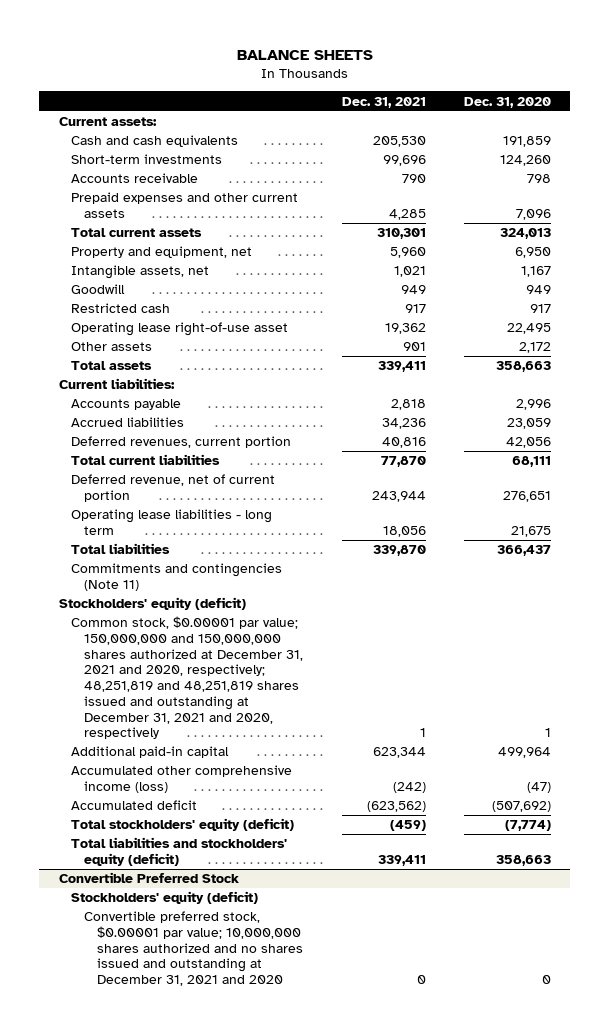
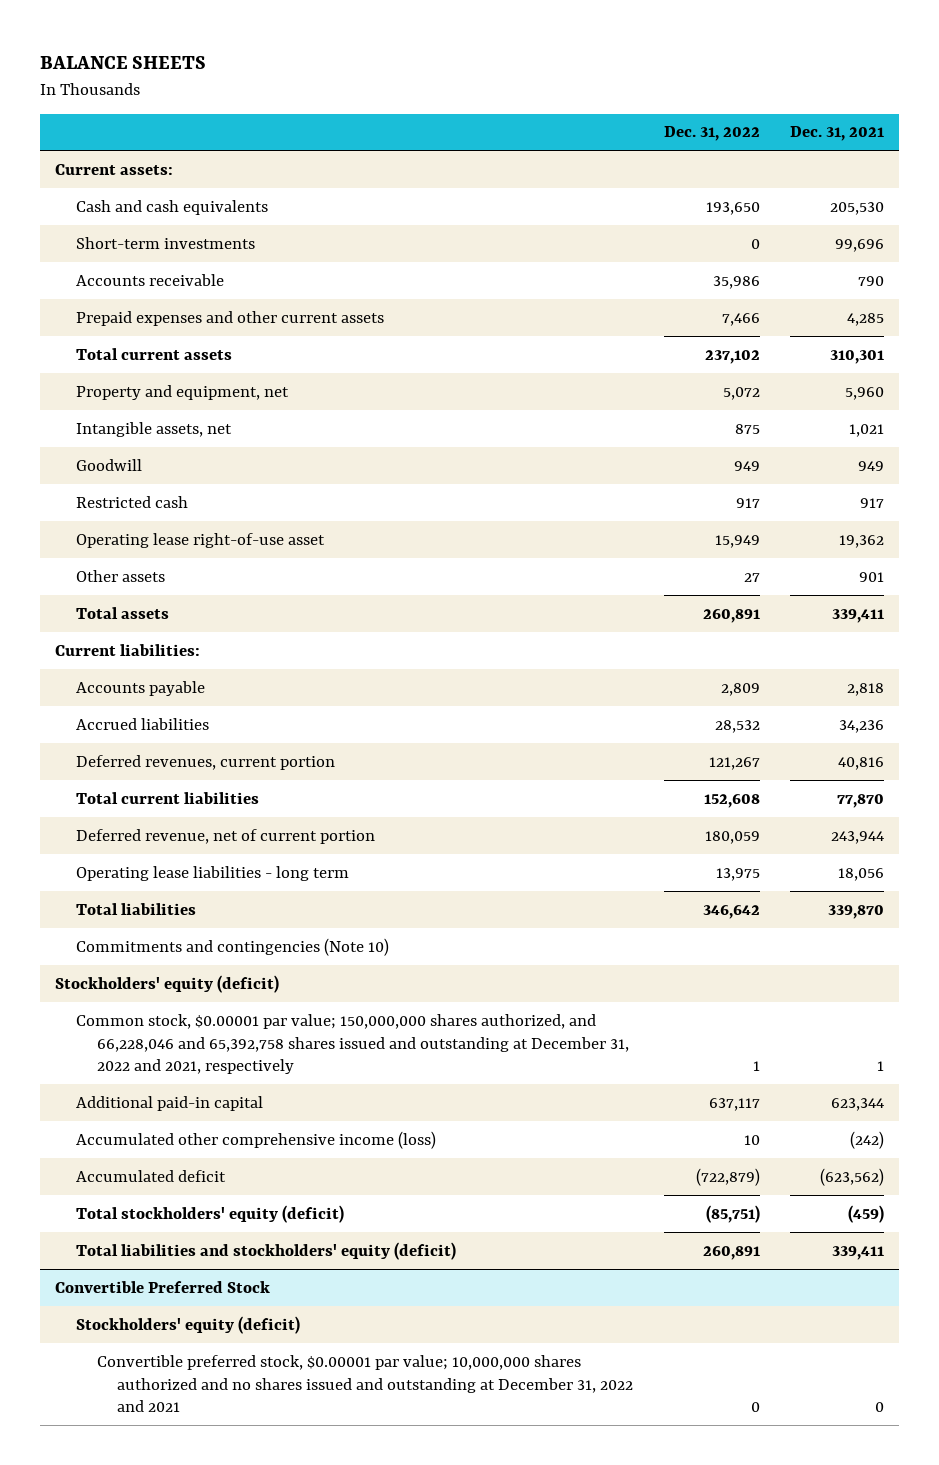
[464,96,552,108] Dec. 31, 2020 -> none
none -> [663,126,760,142] Dec. 31, 2022
[71,563,283,591] Commitments and contingencies (Note 11) -> [75,937,389,956] Commitments and contingencies (Note 10)
[71,616,304,740] Common stock, $0.00001 par value; 150,000,000 and 150,000,000 shares authorized at December 31, 2021 and 2020, respectively; 48,251,819 and 48,251,819 shares issued and outstanding at December 31, 2021 and 2020, respectively -> [75,1013,629,1075] Common stock, $0.00001 par value; 150,000,000 shares authorized, and 66,228,046 and 65,392,758 shares issued and outstanding at December 31, 2022 and 2021, respectively
[84,911,304,987] Convertible preferred stock, $0.00001 par value; 10,000,000 shares authorized and no shares issued and outstanding at December 31, 2021 and 2020 -> [96,1354,634,1413] Convertible preferred stock, $0.00001 par value; 10,000,000 shares authorized and no shares issued and outstanding at December 31, 2022 and 2021

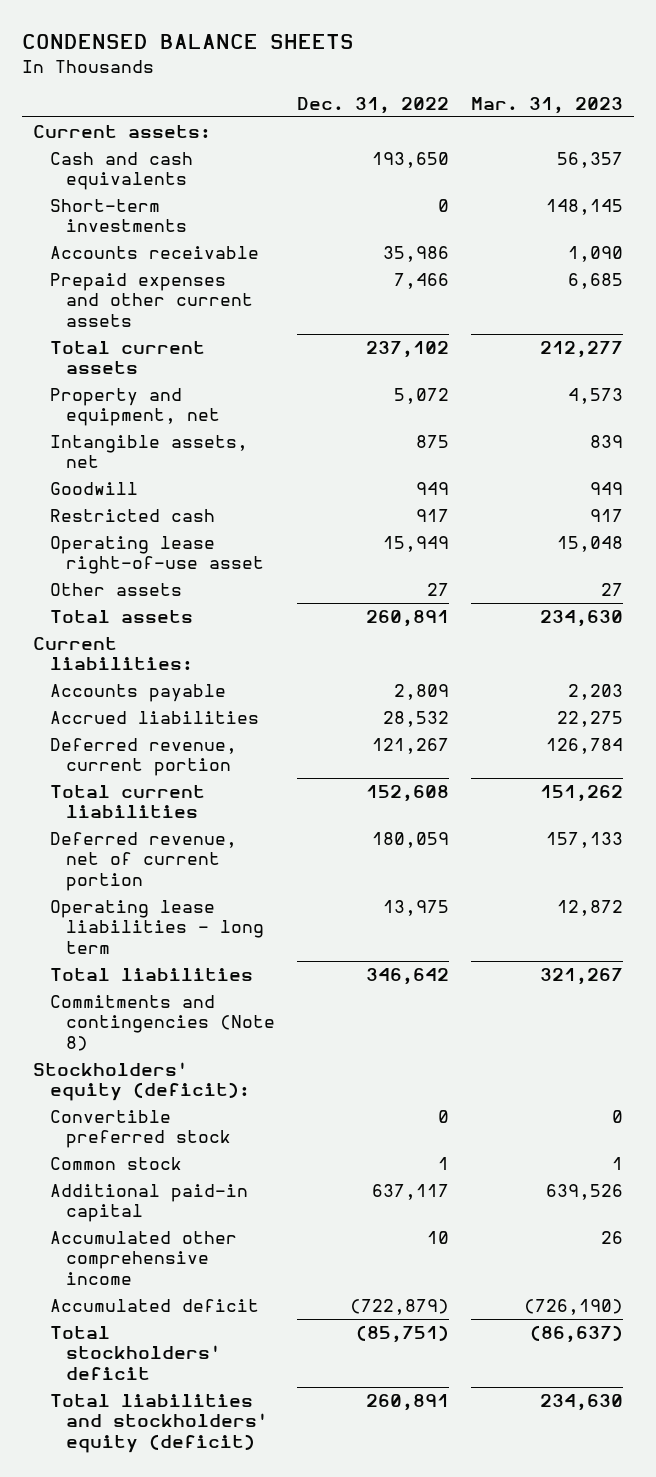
[40,56,207,70] BALANCE SHEETS -> [22,34,355,50] CONDENSED BALANCE SHEETS
[789,126,884,142] Dec. 31, 2021 -> none
none -> [470,97,623,115] Mar. 31, 2023
[75,754,335,770] Deferred revenues, current portion -> [49,737,237,777] Deferred revenue, current portion
[75,937,389,956] Commitments and contingencies (Note 10) -> [49,994,276,1051] Commitments and contingencies (Note 8)
[55,974,280,993] Stockholders' equity (deficit) -> [33,1061,250,1102] Stockholders' equity (deficit):
none -> [49,1109,232,1149] Convertible preferred stock
[75,1013,629,1075] Common stock, $0.00001 par value; 150,000,000 shares authorized, and 66,228,046 and 65,392,758 shares issued and outstanding at December 31, 2022 and 2021, respectively -> [49,1156,182,1170] Common stock
[75,1130,436,1149] Accumulated other comprehensive income (loss) -> [49,1230,237,1285] Accumulated other comprehensive income
[75,1204,344,1223] Total stockholders' equity (deficit) -> [49,1325,222,1380] Total stockholders' deficit
[55,1280,271,1293] Convertible Preferred Stock -> none
[75,1315,300,1334] Stockholders' equity (deficit) -> none
[96,1354,634,1413] Convertible preferred stock, $0.00001 par value; 10,000,000 shares authorized and no shares issued and outstanding at December 31, 2022 and 2021 -> none

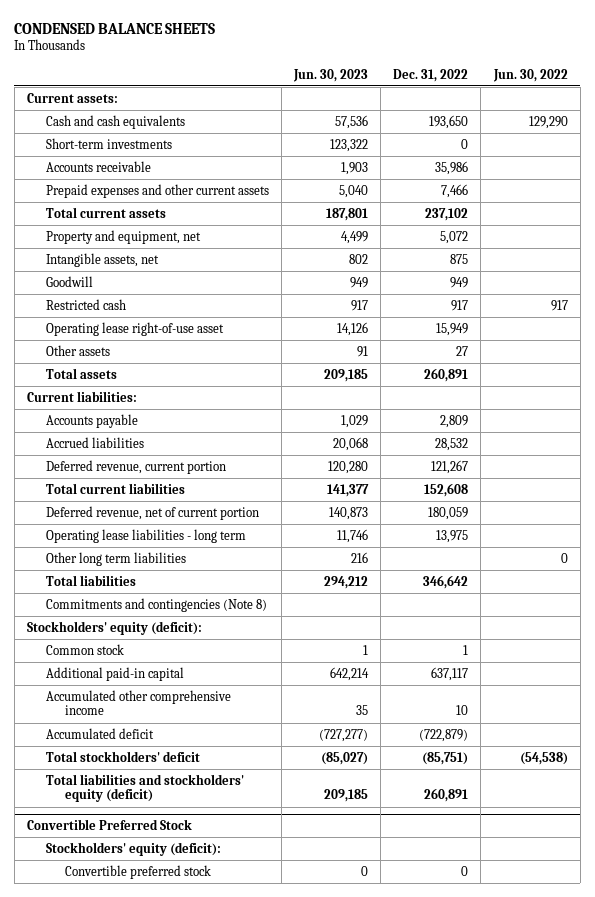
[470,97,623,115] Mar. 31, 2023 -> none
none -> [293,68,369,82] Jun. 30, 2023
none -> [492,68,568,82] Jun. 30, 2022
none -> [45,551,186,566] Other long term liabilities
[49,1109,232,1149] Convertible preferred stock -> none
none -> [27,819,193,831] Convertible Preferred Stock
none -> [45,841,221,856] Stockholders' equity (deficit):
none -> [64,864,211,879] Convertible preferred stock

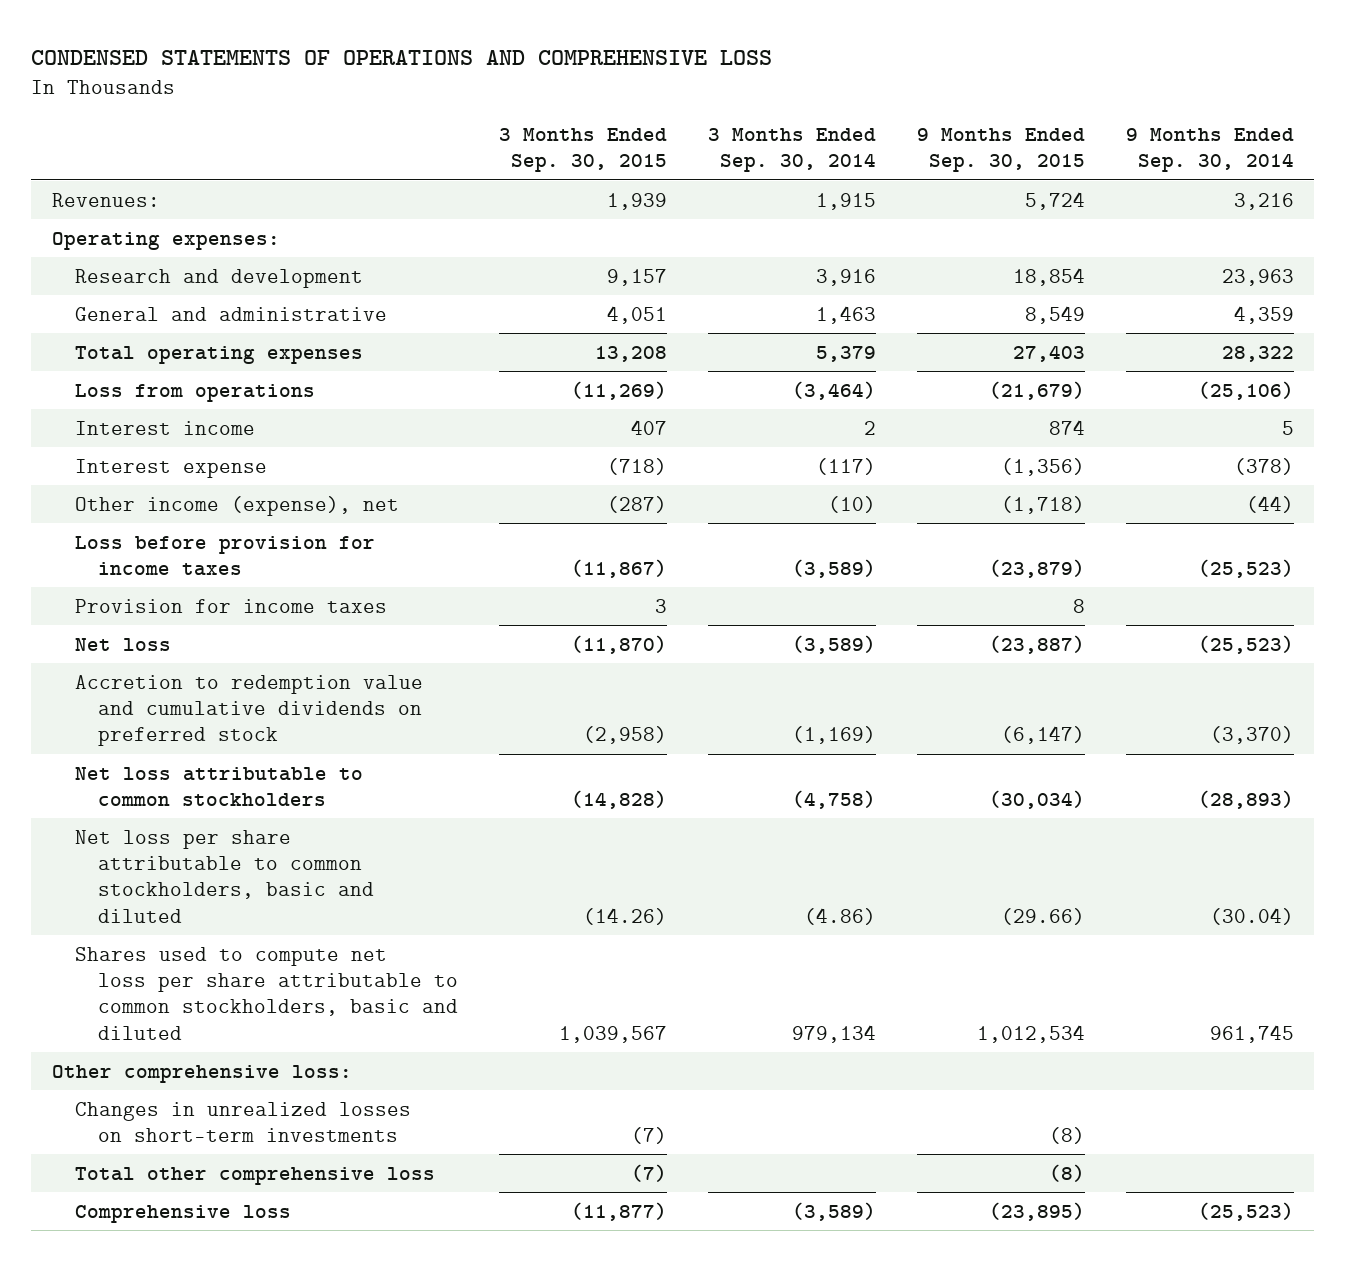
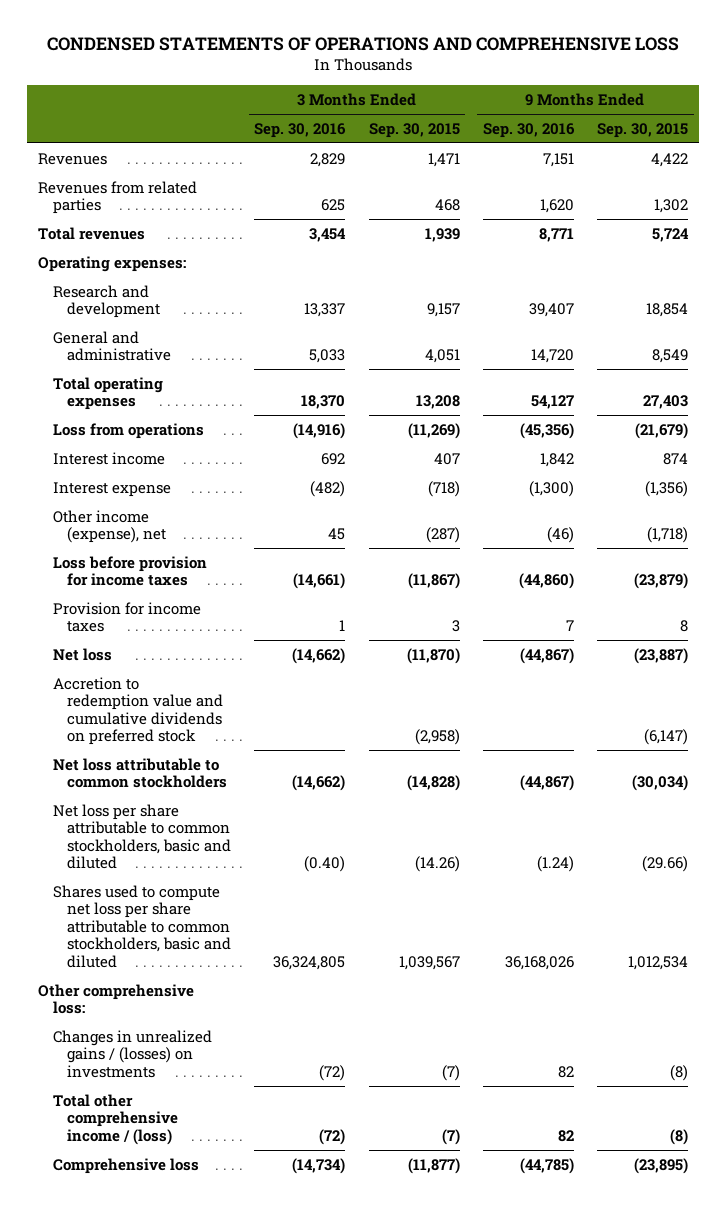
[707,128,876,173] 3 Months Ended Sep. 30, 2014 -> none
[1125,128,1294,173] 9 Months Ended Sep. 30, 2014 -> none
none -> [254,122,347,138] Sep. 30, 2016
none -> [482,122,575,138] Sep. 30, 2016
none -> [38,152,108,165] Revenues
none -> [38,180,198,215] Revenues from related parties
[51,192,160,207] Revenues: -> [38,226,146,240] Total revenues
[74,1101,411,1142] Changes in unrealized losses on short-term investments -> [52,1029,212,1078] Changes in unrealized gains / (losses) on investments
[74,1166,435,1185] Total other comprehensive loss -> [52,1093,179,1145] Total other comprehensive income / (loss)

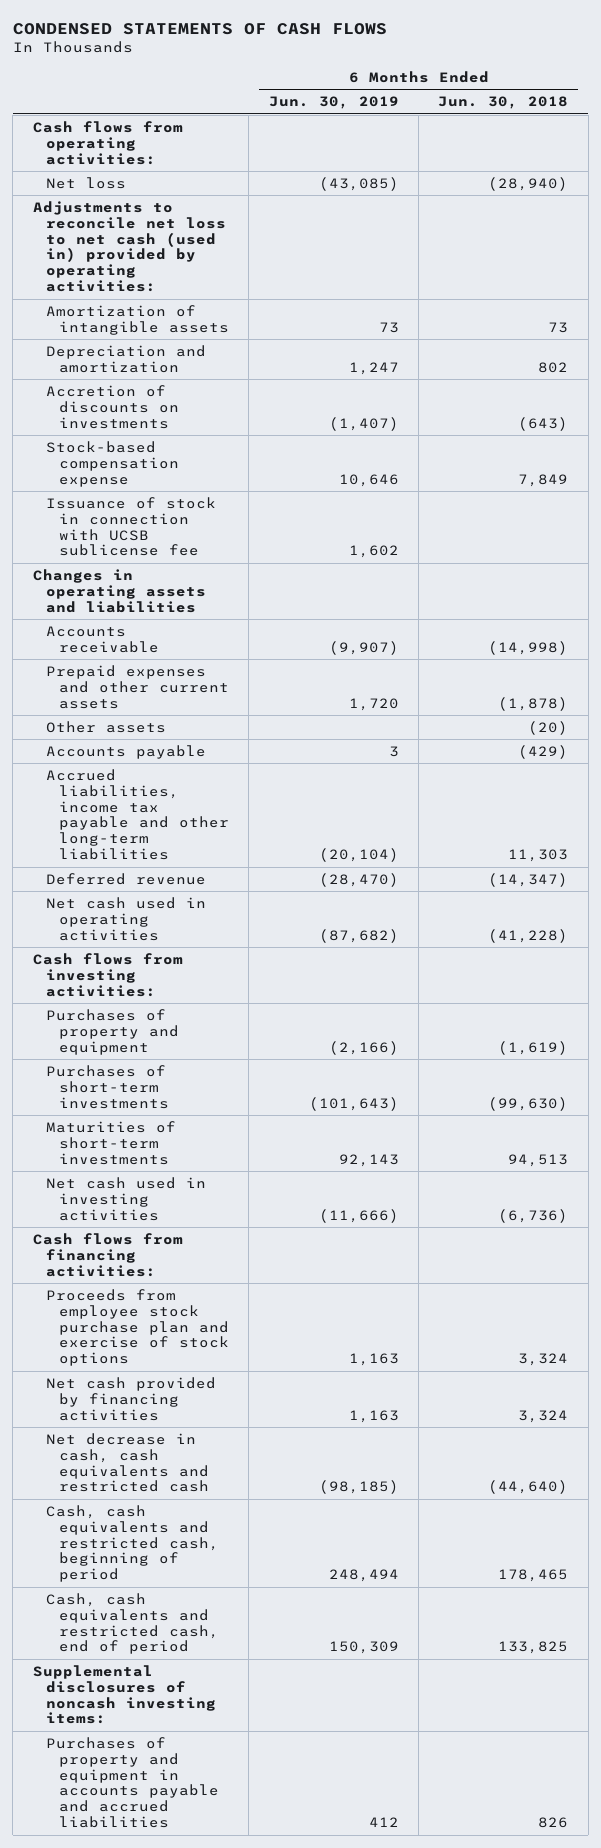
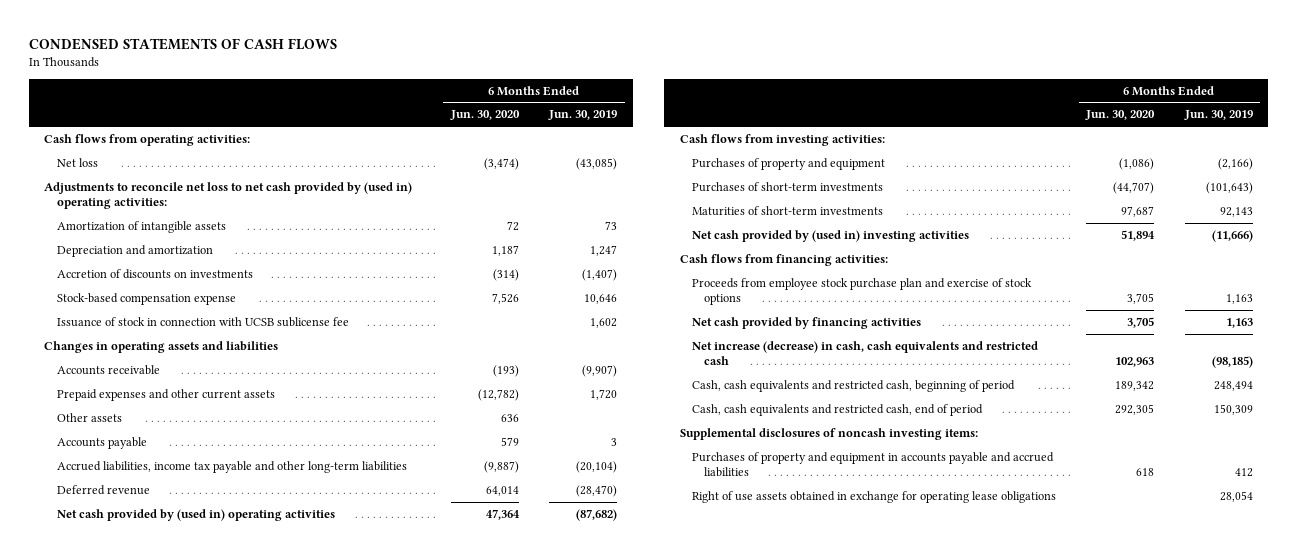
[438,96,569,110] Jun. 30, 2018 -> none
none -> [449,110,520,121] Jun. 30, 2020
[32,200,226,292] Adjustments to reconcile net loss to net cash (used in) provided by operating activities: -> [44,181,413,210] Adjustments to reconcile net loss to net cash provided by (used in) operating activities:
[45,896,206,941] Net cash used in operating activities -> [56,508,335,521] Net cash provided by (used in) operating activities
[45,1176,206,1221] Net cash used in investing activities -> [691,229,969,242] Net cash provided by (used in) investing activities
[45,1432,209,1493] Net decrease in cash, cash equivalents and restricted cash -> [691,340,1038,366] Net increase (decrease) in cash, cash equivalents and restricted cash
none -> [691,490,1056,503] Right of use assets obtained in exchange for operating lease obligations

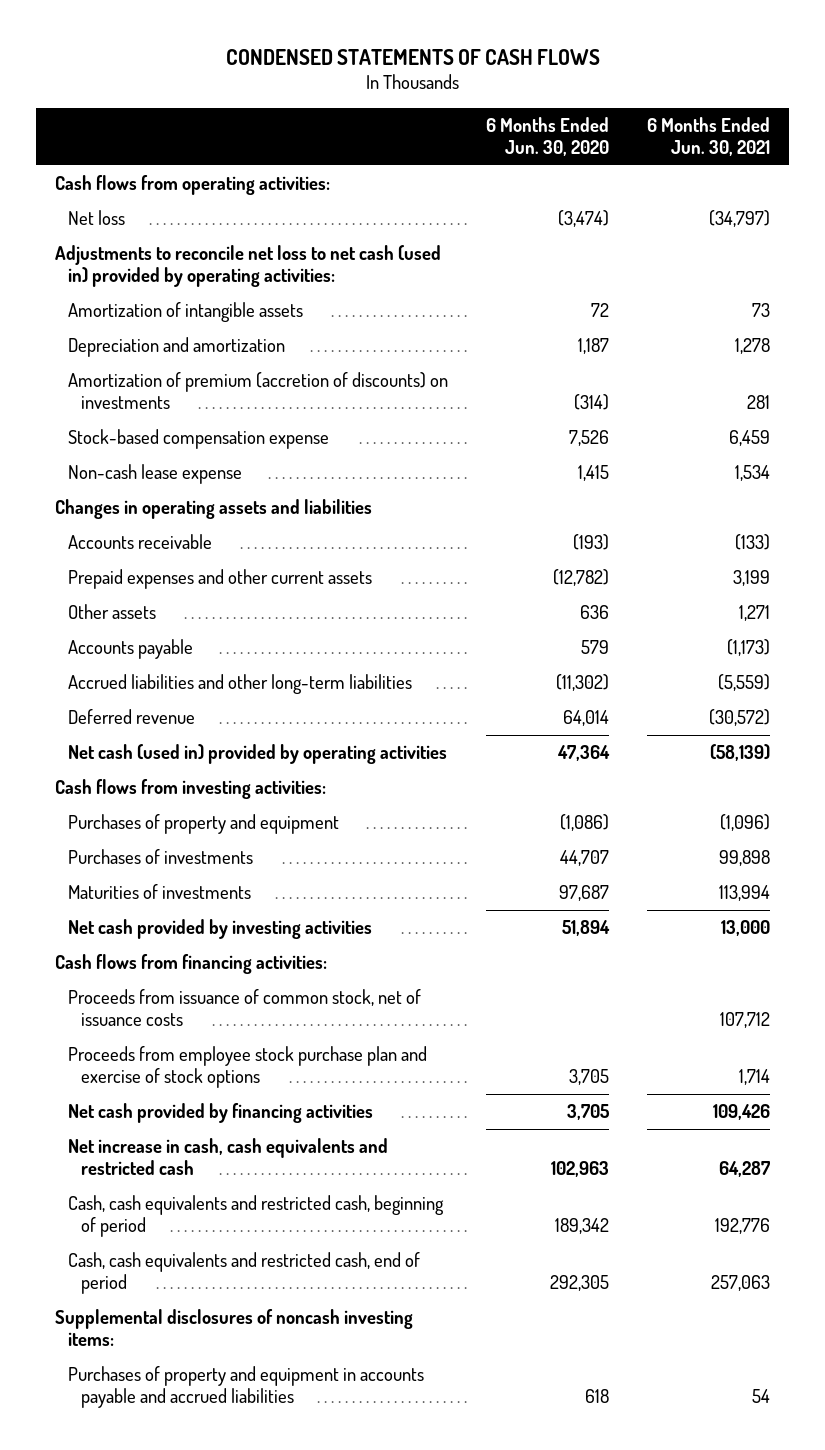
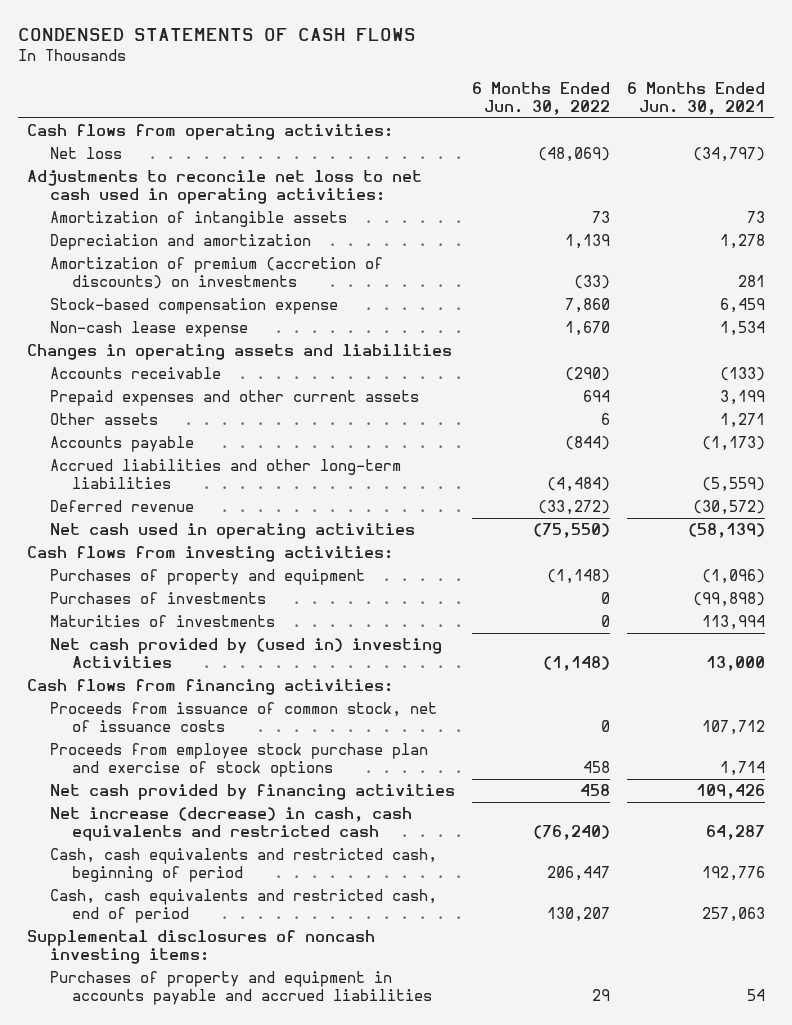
[486,116,610,156] 6 Months Ended Jun. 30, 2020 -> none
none -> [471,81,610,115] 6 Months Ended Jun. 30, 2022
[55,245,442,287] Adjustments to reconcile net loss to net cash (used in) provided by operating activities: -> [27,170,423,205] Adjustments to reconcile net loss to net cash used in operating activities:
[68,744,448,765] Net cash (used in) provided by operating activities -> [49,523,415,540] Net cash used in operating activities
[719,850,771,867] 99,898 -> [693,592,766,608] (99,898)
[68,919,373,940] Net cash provided by investing activities -> [49,638,442,669] Net cash provided by (used in) investing Activities
[68,1138,389,1175] Net increase in cash, cash equivalents and restricted cash -> [49,807,412,842] Net increase (decrease) in cash, cash equivalents and restricted cash

